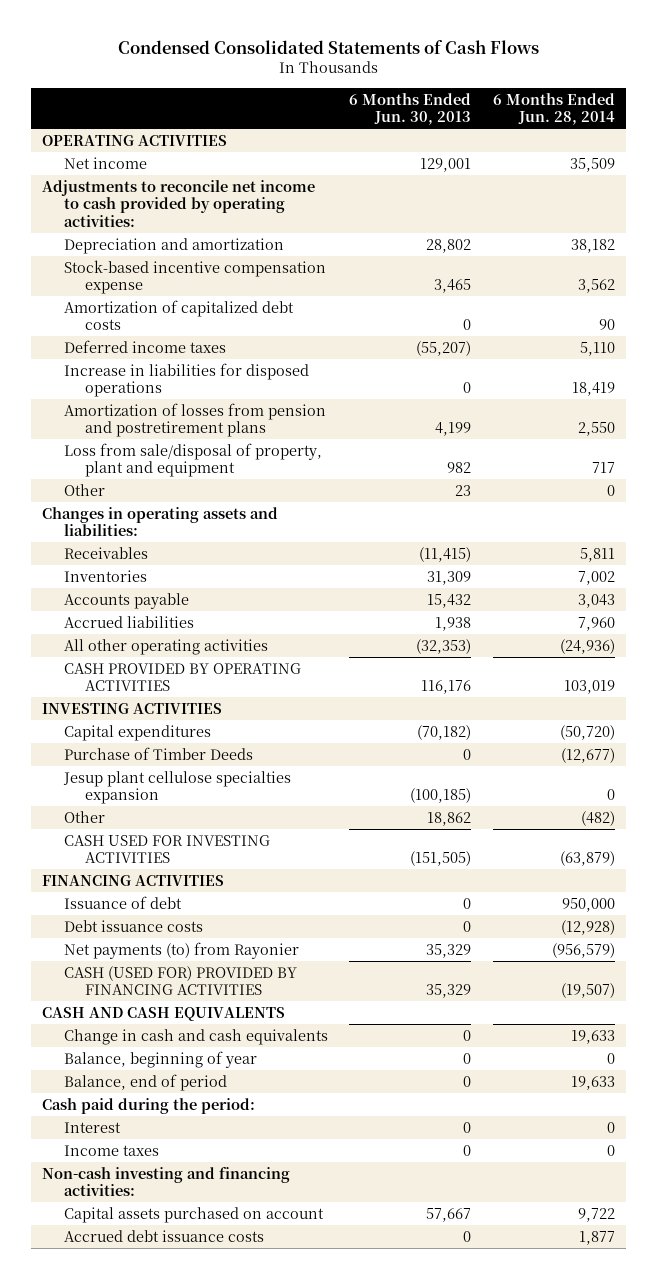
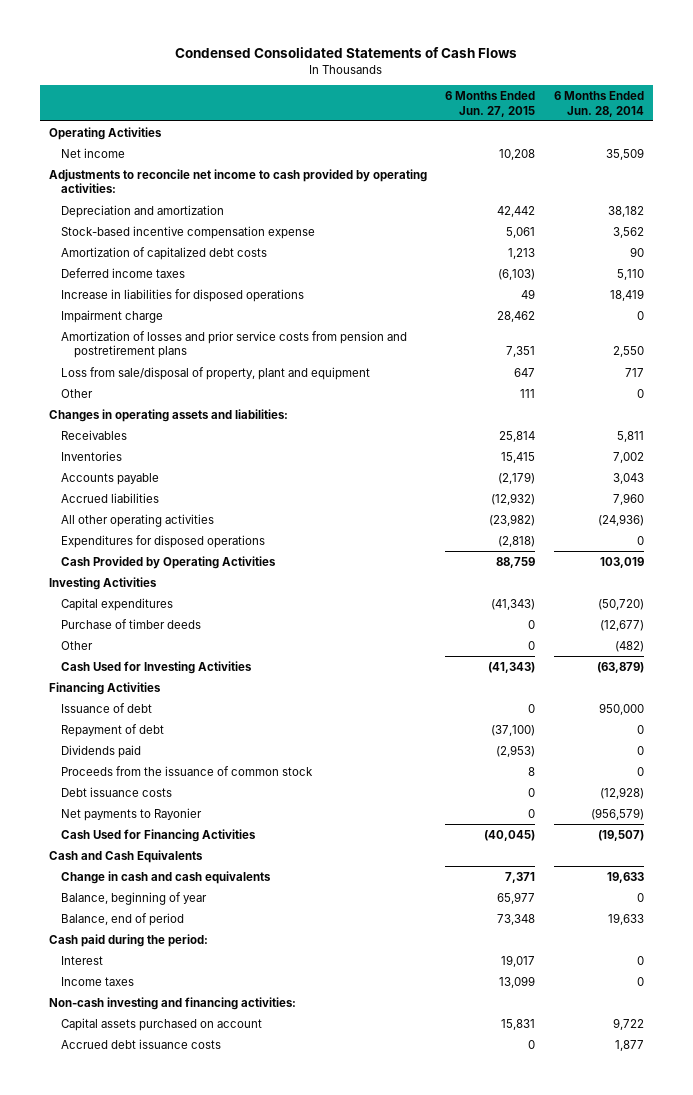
[349,92,472,126] 6 Months Ended Jun. 30, 2013 -> none
none -> [445,91,536,117] 6 Months Ended Jun. 27, 2015
[42,134,228,146] OPERATING ACTIVITIES -> [48,126,162,140] Operating Activities
none -> [61,309,164,323] Impairment charge
[63,402,326,438] Amortization of losses from pension and postretirement plans -> [61,330,408,359] Amortization of losses and prior service costs from pension and postretirement plans
none -> [61,534,266,548] Expenditures for disposed operations
[63,662,301,692] CASH PROVIDED BY OPERATING ACTIVITIES -> [61,555,277,569] Cash Provided by Operating Activities
[42,702,223,714] INVESTING ACTIVITIES -> [48,576,157,590] Investing Activities
[62,770,291,805] Jesup plant cellulose specialties expansion -> none
[63,746,253,760] Purchase of Timber Deeds -> [61,618,202,629] Purchase of timber deeds
[63,834,270,864] CASH USED FOR INVESTING ACTIVITIES -> [61,660,253,674] Cash Used for Investing Activities
[42,874,225,886] FINANCING ACTIVITIES -> [48,681,161,695] Financing Activities
none -> [61,723,165,737] Repayment of debt
none -> [61,744,142,758] Dividends paid
none -> [61,765,314,776] Proceeds from the issuance of common stock
[63,941,299,959] Net payments (to) from Rayonier -> [61,807,203,821] Net payments to Rayonier
[63,965,297,996] CASH (USED FOR) PROVIDED BY FINANCING ACTIVITIES -> [61,828,257,842] Cash Used for Financing Activities
[42,1006,286,1021] CASH AND CASH EQUIVALENTS -> [48,849,203,863] Cash and Cash Equivalents

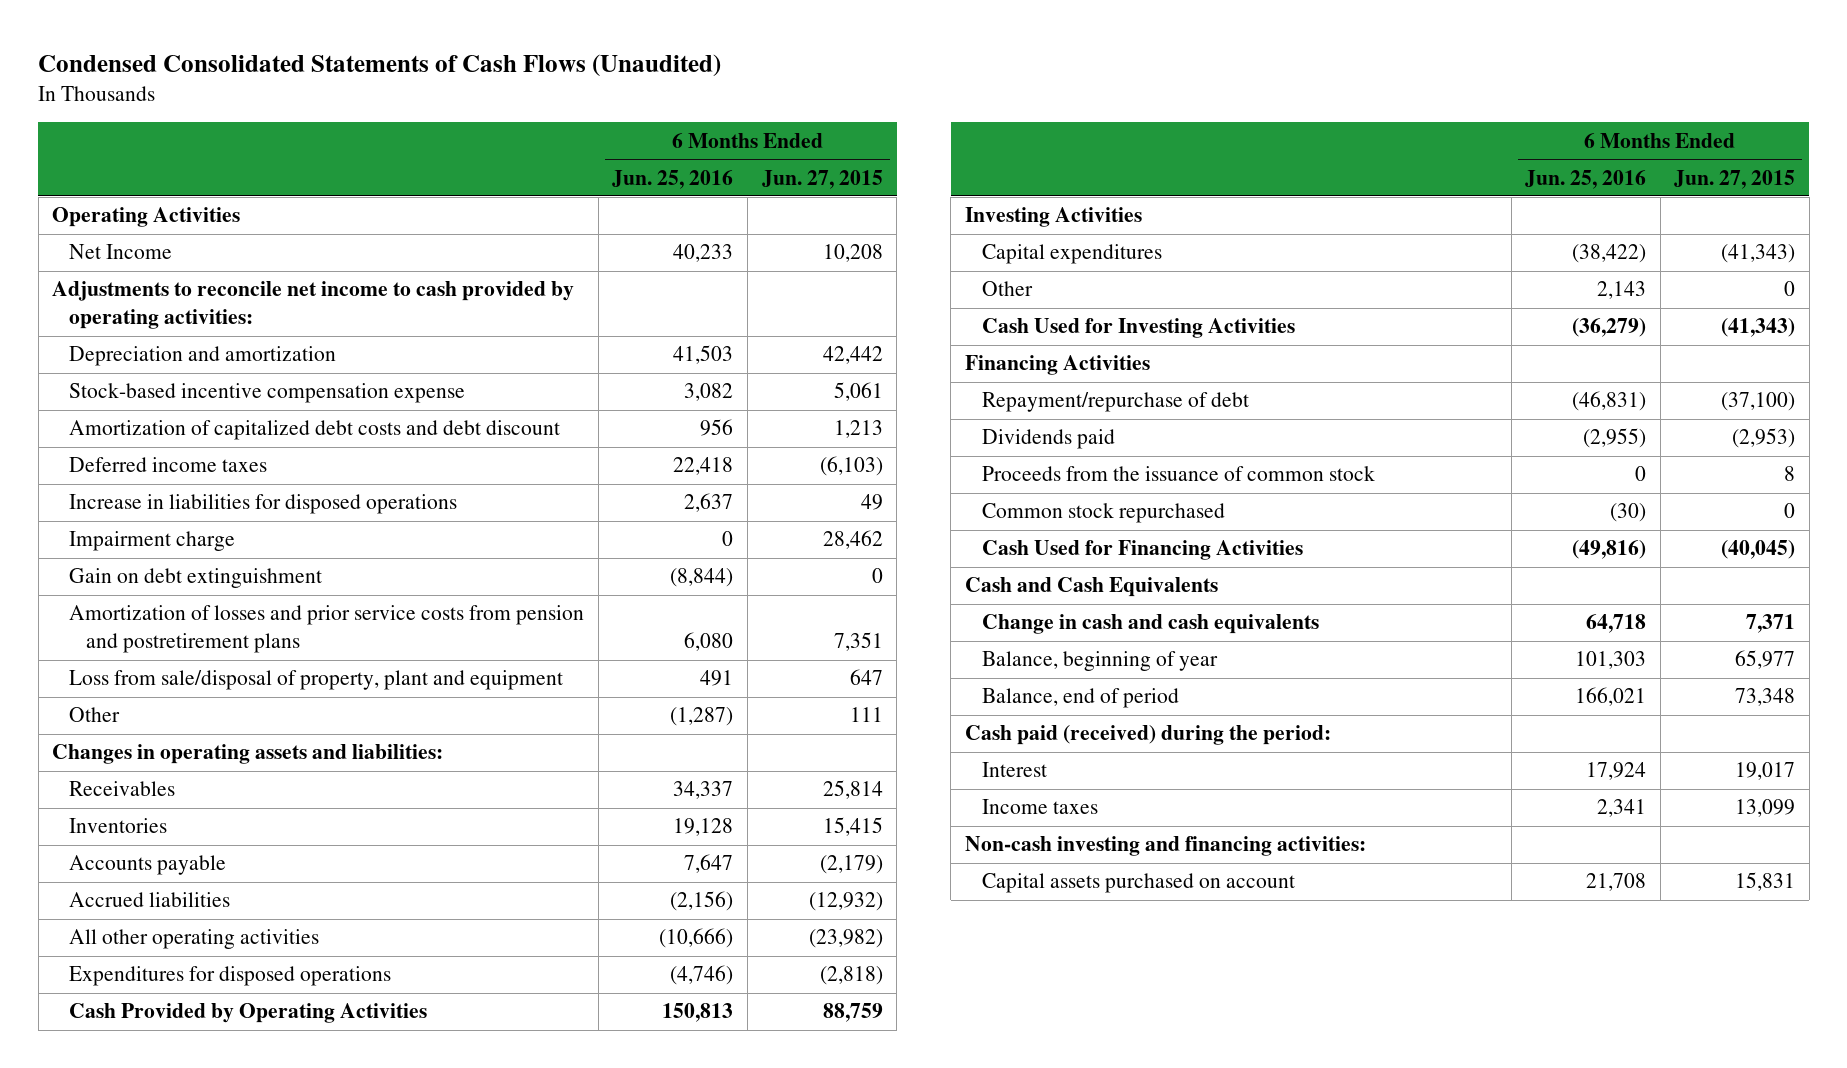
[175,46,518,58] Condensed Consolidated Statements of Cash Flows -> [38,53,722,77] Condensed Consolidated Statements of Cash Flows (Unaudited)
[553,91,644,117] 6 Months Ended Jun. 28, 2014 -> none
none -> [612,169,734,189] Jun. 25, 2016
[61,147,126,158] Net income -> [69,244,173,260] Net Income
[61,246,268,260] Amortization of capitalized debt costs -> [69,420,561,441] Amortization of capitalized debt costs and debt discount
none -> [69,568,323,589] Gain on debt extinguishment
[61,618,202,629] Purchase of timber deeds -> none
[61,702,153,713] Issuance of debt -> none
[61,723,165,737] Repayment of debt -> [981,392,1249,413] Repayment/repurchase of debt
[61,786,173,797] Debt issuance costs -> none
[61,807,203,821] Net payments to Rayonier -> none
none -> [981,503,1225,524] Common stock repurchased
[48,933,208,947] Cash paid during the period: -> [964,725,1331,746] Cash paid (received) during the period:
[61,1038,222,1049] Accrued debt issuance costs -> none

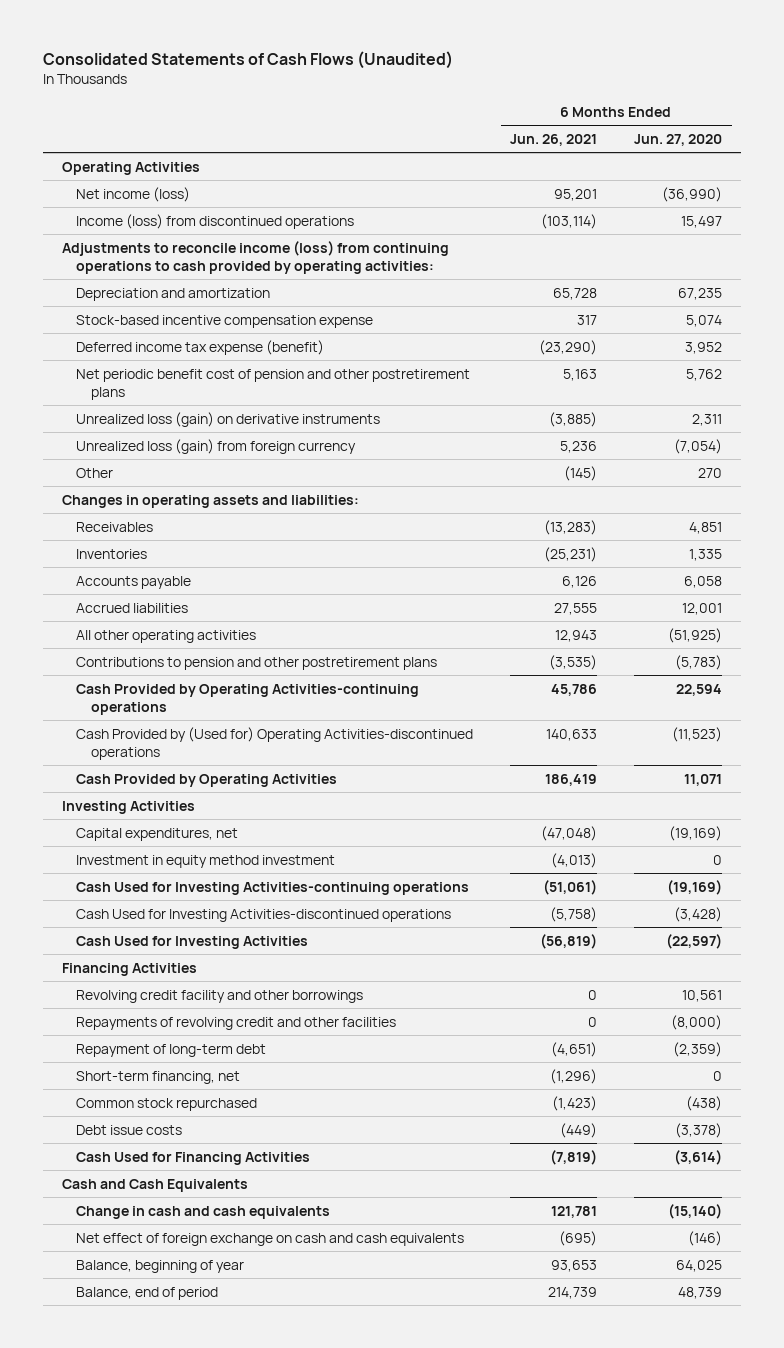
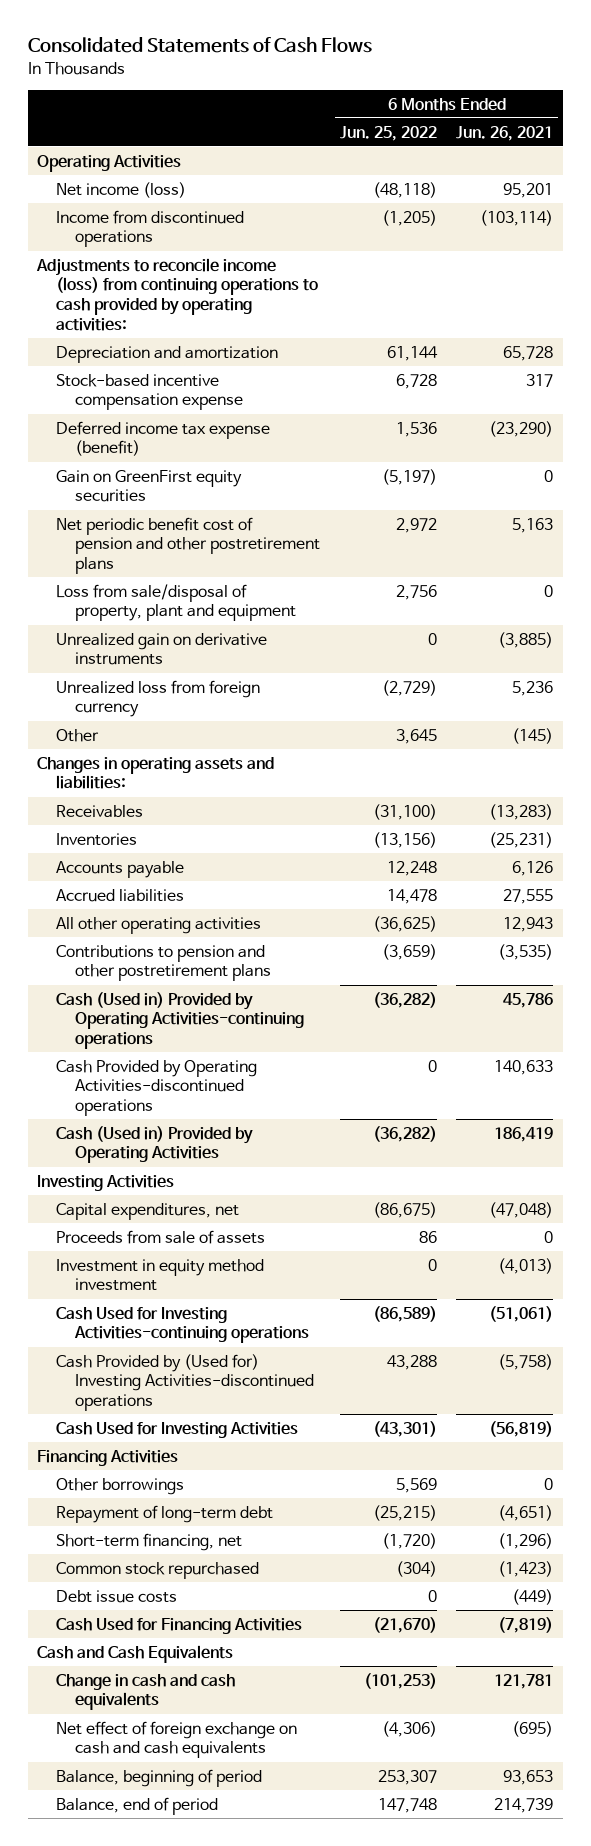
[43,50,454,69] Consolidated Statements of Cash Flows (Unaudited) -> [27,37,372,54] Consolidated Statements of Cash Flows
[634,133,723,146] Jun. 27, 2020 -> none
none -> [339,125,437,141] Jun. 25, 2022
[76,213,355,229] Income (loss) from discontinued operations -> [56,209,245,248] Income from discontinued operations
none -> [56,469,243,503] Gain on GreenFirst equity securities
none -> [56,583,297,622] Loss from sale/disposal of property, plant and equipment
[76,411,381,427] Unrealized loss (gain) on derivative instruments -> [56,632,268,666] Unrealized gain on derivative instruments
[76,438,357,454] Unrealized loss (gain) from foreign currency -> [56,679,261,718] Unrealized loss from foreign currency
[76,683,420,715] Cash Provided by Operating Activities-continuing operations -> [56,991,305,1050] Cash (Used in) Provided by Operating Activities-continuing operations
[76,726,474,760] Cash Provided by (Used for) Operating Activities-discontinued operations -> [56,1059,258,1117] Cash Provided by Operating Activities-discontinued operations
[76,773,338,787] Cash Provided by Operating Activities -> [56,1125,254,1164] Cash (Used in) Provided by Operating Activities
none -> [56,1229,266,1244] Proceeds from sale of assets
[76,908,452,922] Cash Used for Investing Activities-discontinued operations -> [56,1353,315,1412] Cash Provided by (Used for) Investing Activities-discontinued operations
[76,989,364,1003] Revolving credit facility and other borrowings -> none
[76,1016,397,1030] Repayments of revolving credit and other facilities -> none
none -> [56,1477,185,1495] Other borrowings
[76,1259,245,1273] Balance, beginning of year -> [56,1768,263,1787] Balance, beginning of period

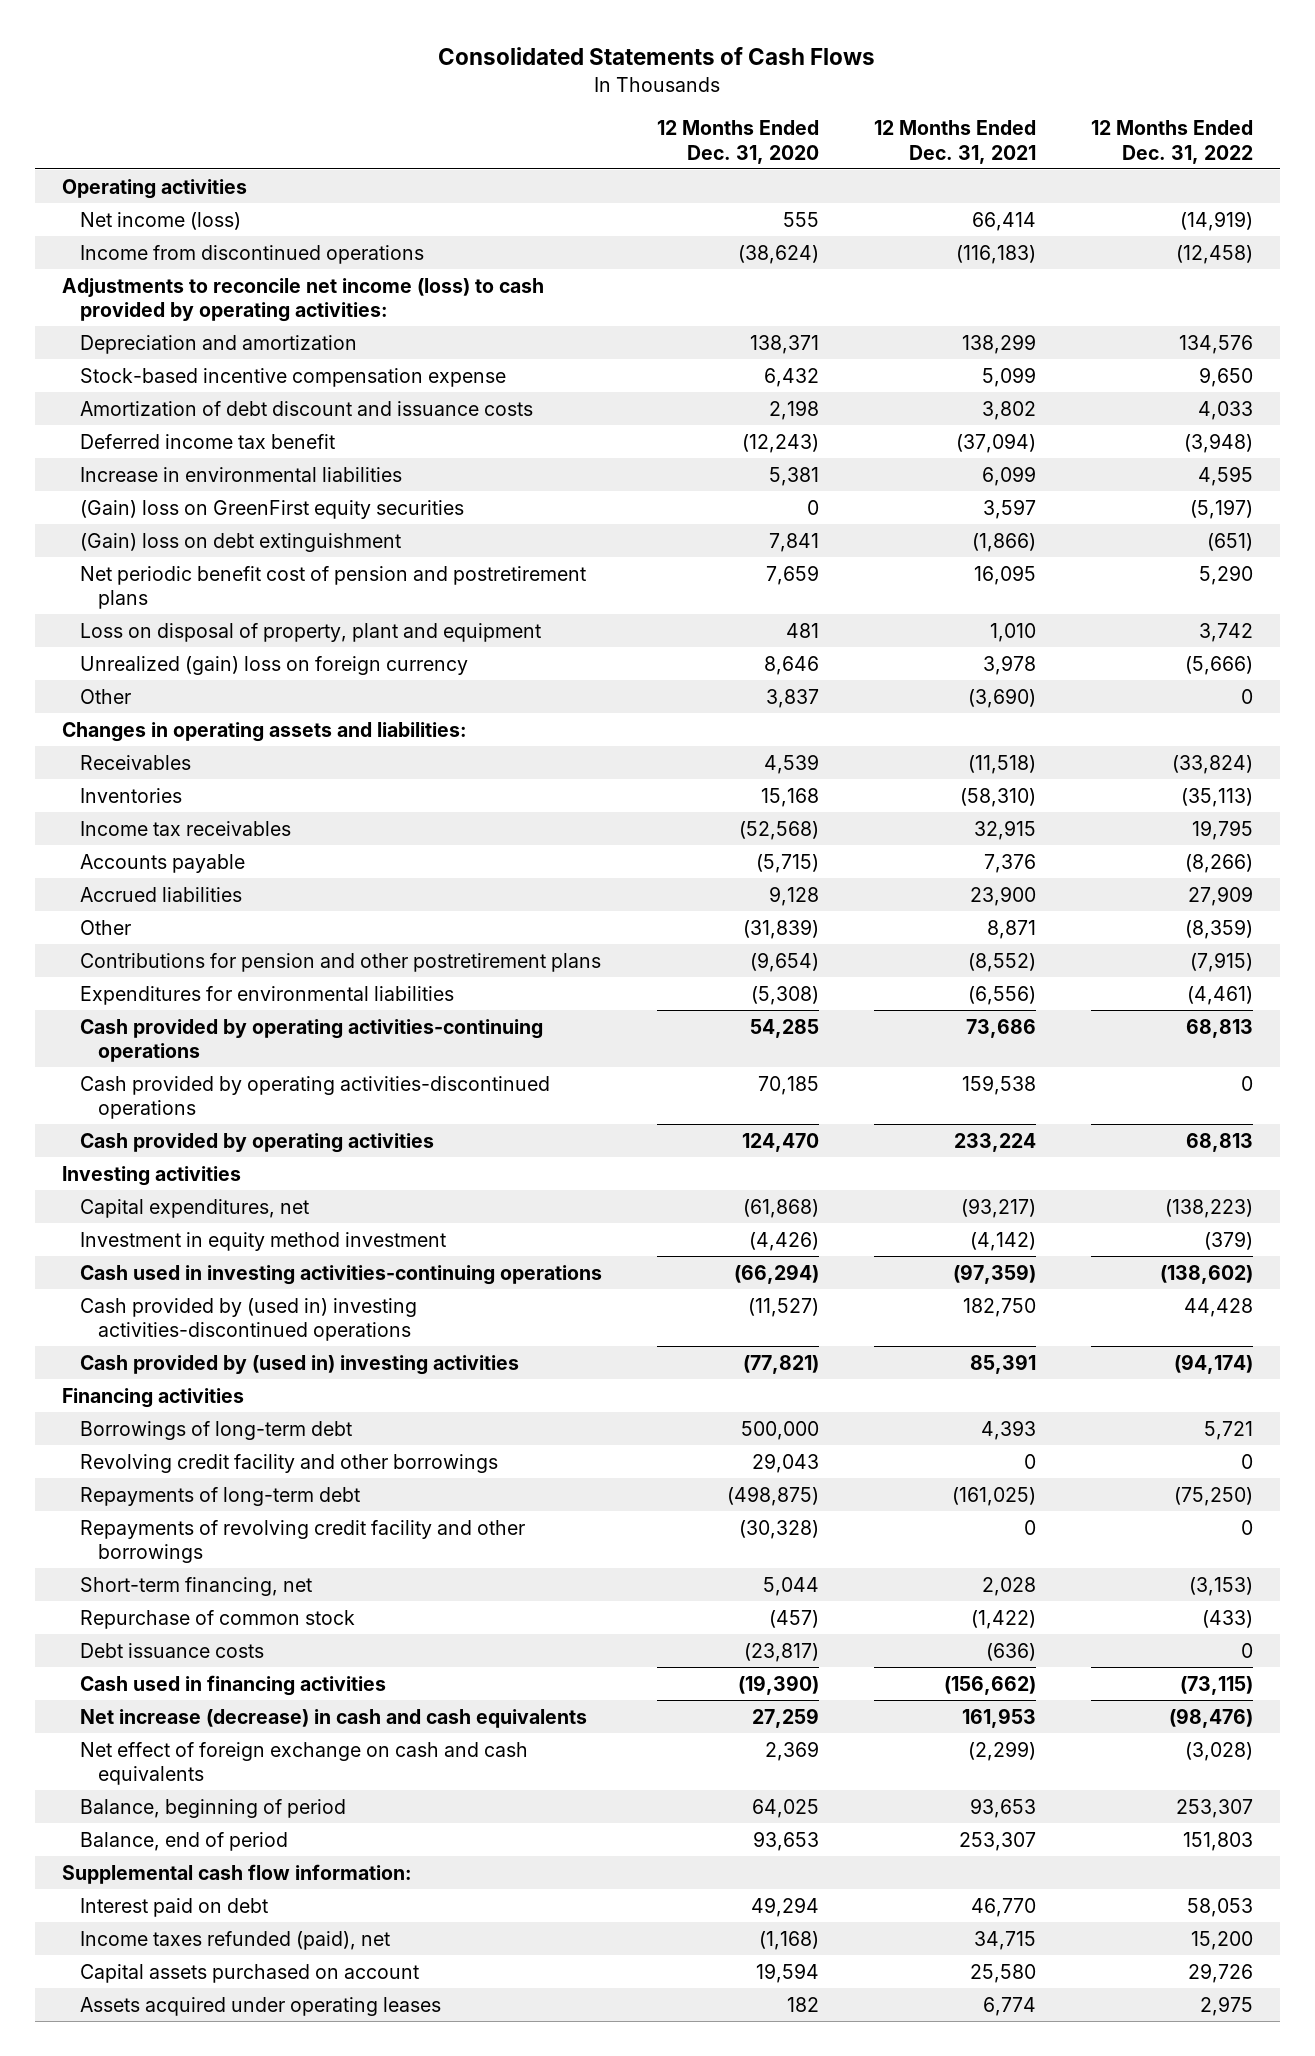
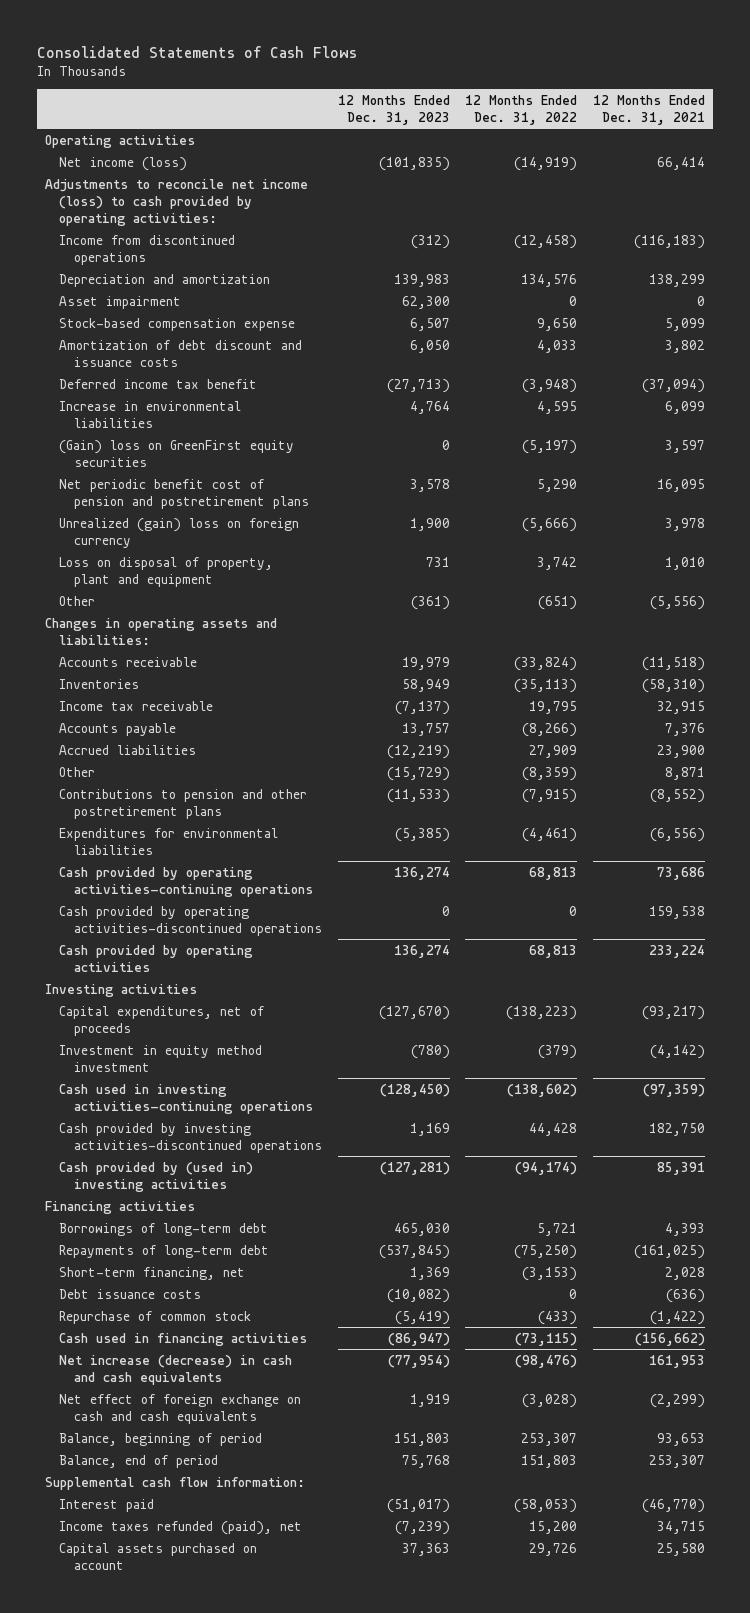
[656,120,819,164] 12 Months Ended Dec. 31, 2020 -> none
none -> [337,94,450,125] 12 Months Ended Dec. 31, 2023
[79,244,424,264] Income from discontinued operations -> [59,234,236,265] Income from discontinued operations
none -> [59,295,182,309] Asset impairment
[79,367,506,387] Stock-based incentive compensation expense -> [59,317,296,331] Stock-based compensation expense
[79,532,401,552] (Gain) loss on debt extinguishment -> none
[79,622,541,642] Loss on disposal of property, plant and equipment -> [59,556,274,587] Loss on disposal of property, plant and equipment
[967,687,1036,708] (3,690) -> [649,595,705,610] (5,556)
[1240,688,1253,704] 0 -> [538,595,578,610] (651)
[79,754,191,770] Receivables -> [59,656,198,667] Accounts receivable
[79,820,291,836] Income tax receivables -> [59,700,214,711] Income tax receivable
[79,952,601,972] Contributions for pension and other postretirement plans -> [59,788,308,819] Contributions to pension and other postretirement plans
[79,1198,309,1218] Capital expenditures, net -> [59,1005,265,1036] Capital expenditures, net of proceeds
[79,1297,417,1342] Cash provided by (used in) investing activities-discontinued operations -> [59,1122,322,1153] Cash provided by investing activities-discontinued operations
[79,1453,498,1473] Revolving credit facility and other borrowings -> none
[79,1519,525,1564] Repayments of revolving credit facility and other borrowings -> none
[79,1609,355,1629] Repurchase of common stock -> [59,1310,252,1324] Repurchase of common stock
[79,1897,268,1917] Interest paid on debt -> [59,1498,155,1512] Interest paid
[970,1897,1036,1917] 46,770 -> [641,1498,705,1513] (46,770)
[1186,1897,1253,1917] 58,053 -> [514,1498,578,1513] (58,053)
[79,1996,441,2016] Assets acquired under operating leases -> none

